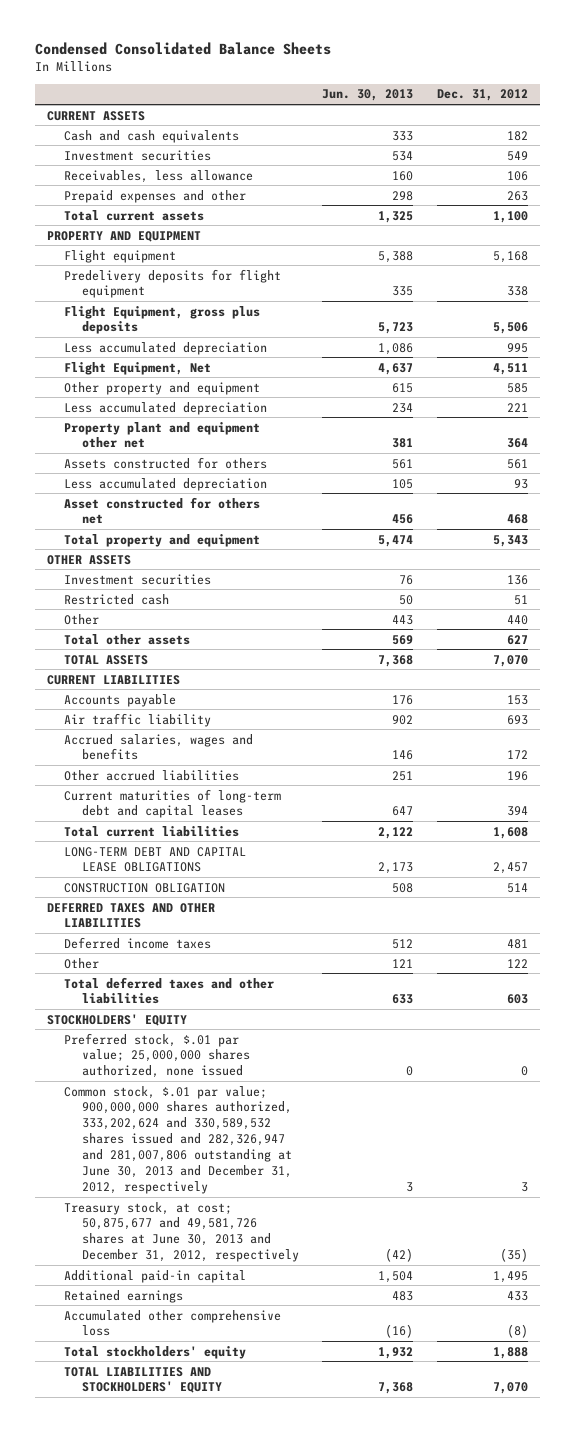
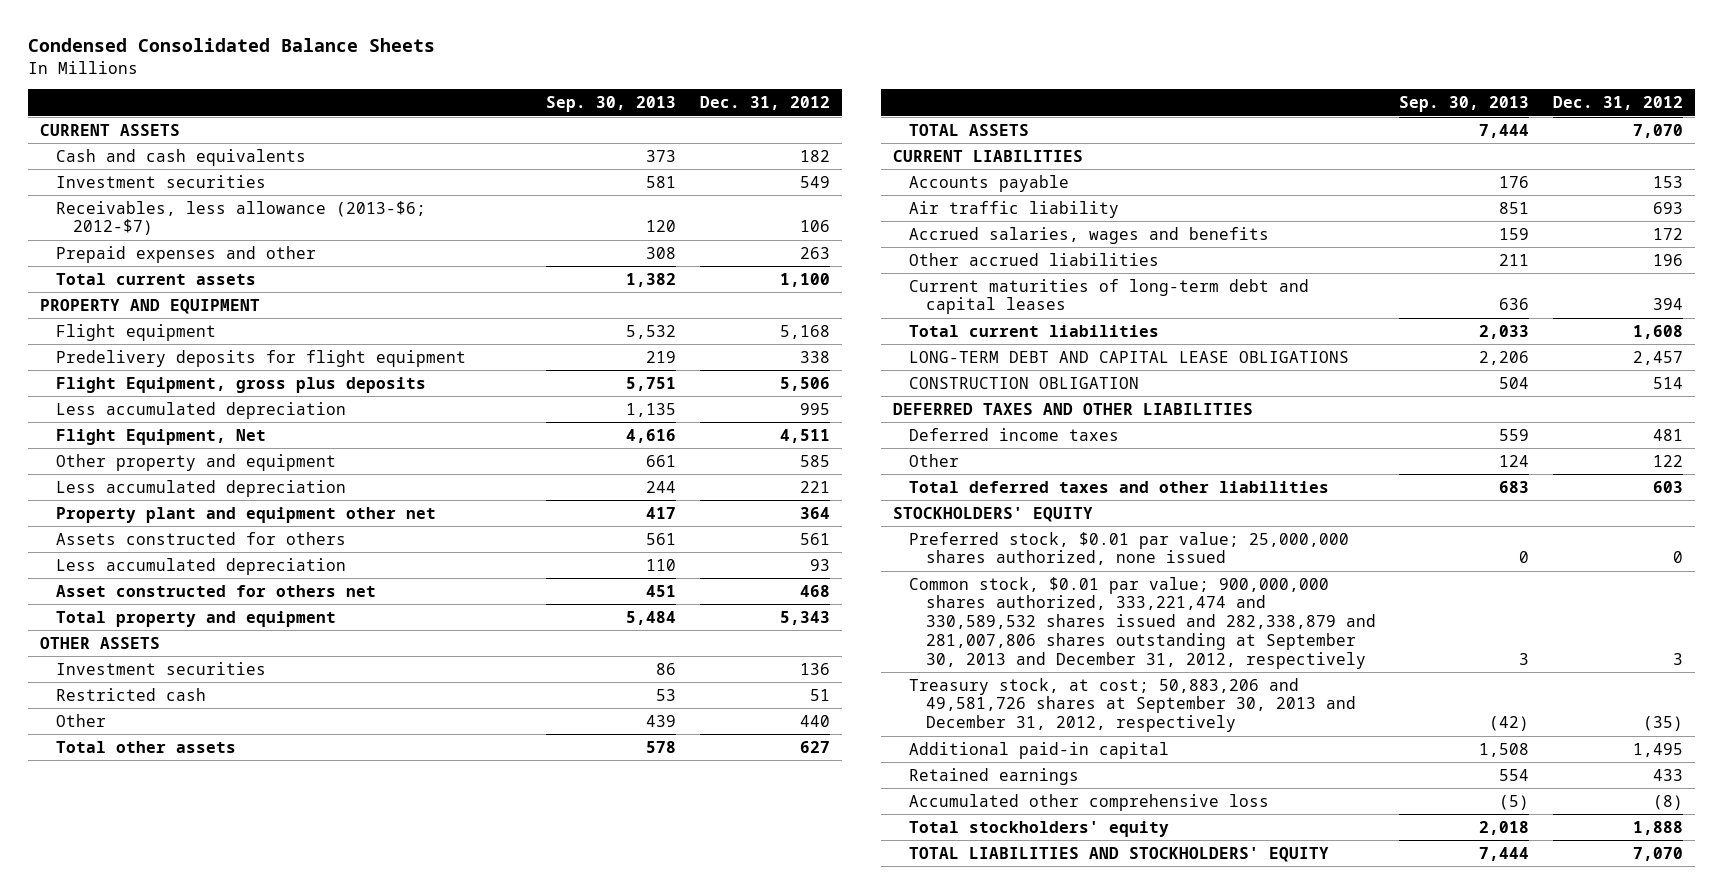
[322,89,414,102] Jun. 30, 2013 -> none
none -> [546,96,677,113] Sep. 30, 2013
[64,169,254,183] Receivables, less allowance -> [56,200,427,236] Receivables, less allowance (2013-$6; 2012-$7)
[64,1032,250,1079] Preferred stock, $.01 par value; 25,000,000 shares authorized, none issued -> [909,531,1350,566] Preferred stock, $0.01 par value; 25,000,000 shares authorized, none issued
[64,1085,292,1194] Common stock, $.01 par value; 900,000,000 shares authorized, 333,202,624 and 330,589,532 shares issued and 282,326,947 and 281,007,806 outstanding at June 30, 2013 and December 31, 2012, respectively -> [909,576,1376,669] Common stock, $0.01 par value; 900,000,000 shares authorized, 333,221,474 and 330,589,532 shares issued and 282,338,879 and 281,007,806 shares outstanding at September 30, 2013 and December 31, 2012, respectively
[64,1201,299,1263] Treasury stock, at cost; 50,875,677 and 49,581,726 shares at June 30, 2013 and December 31, 2012, respectively -> [909,677,1356,733] Treasury stock, at cost; 50,883,206 and 49,581,726 shares at September 30, 2013 and December 31, 2012, respectively

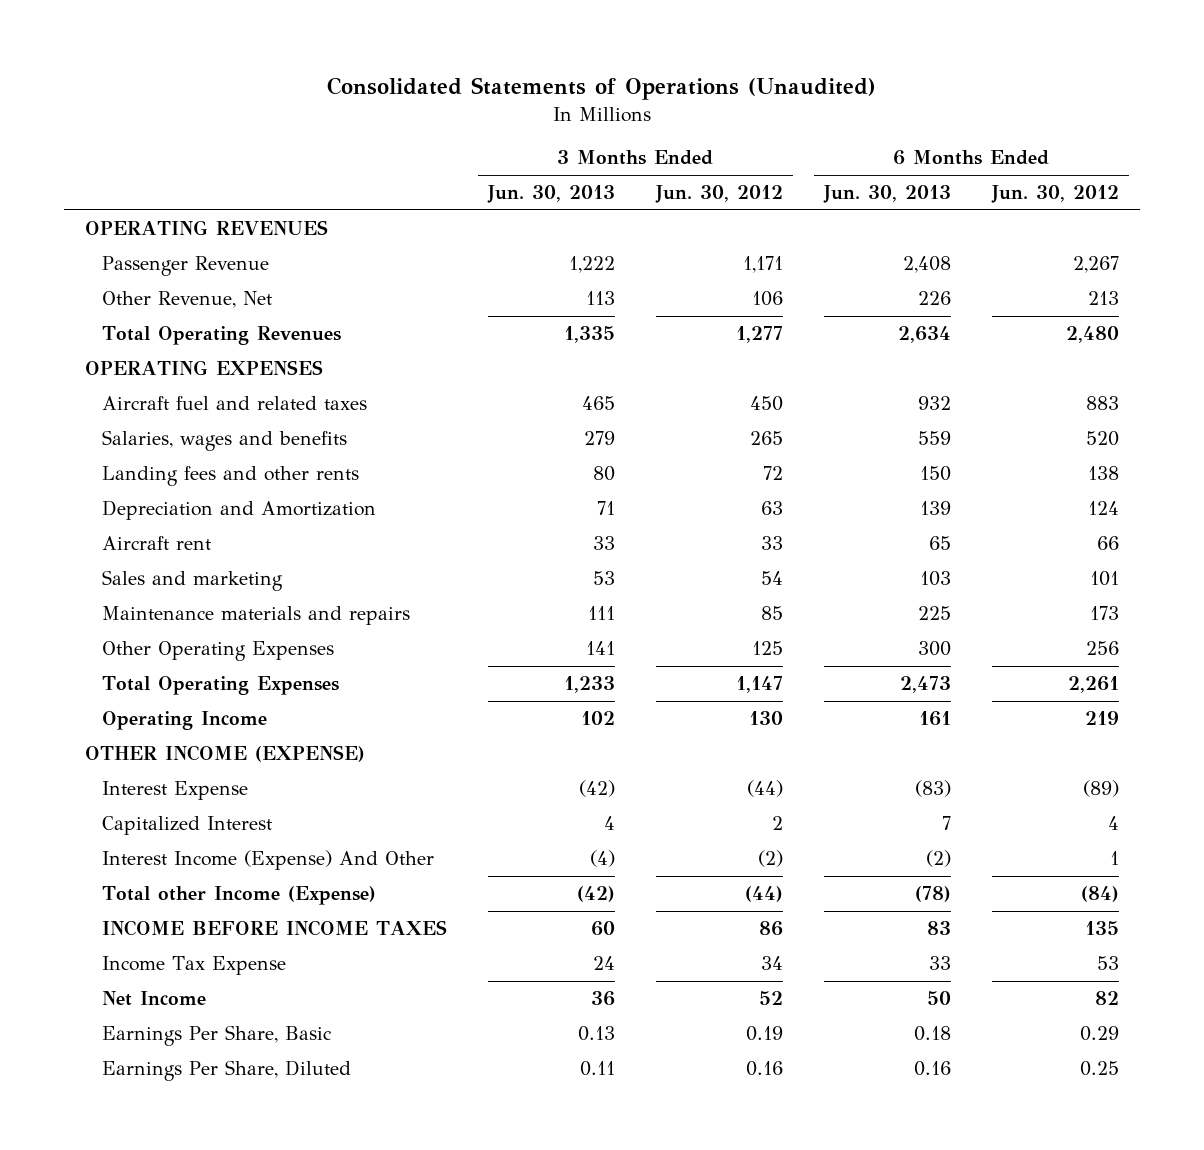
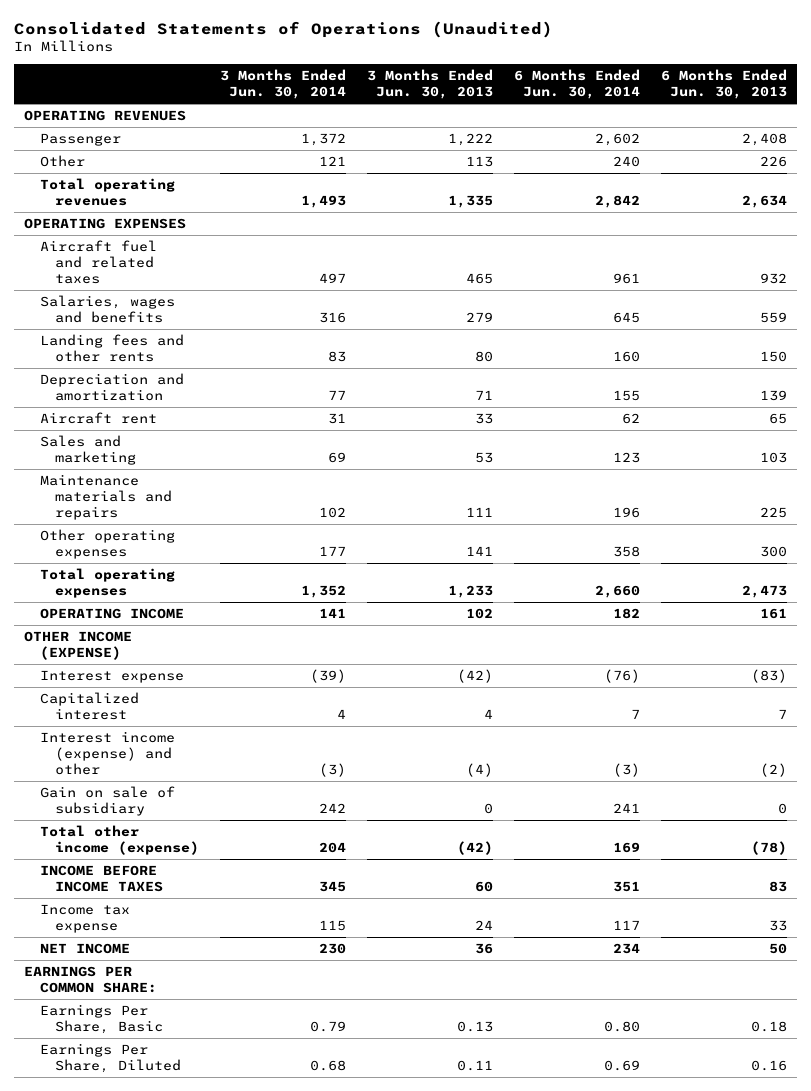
[654,185,783,204] Jun. 30, 2012 -> none
[990,185,1119,204] Jun. 30, 2012 -> none
none -> [220,69,347,100] 3 Months Ended Jun. 30, 2014
none -> [514,69,641,100] 6 Months Ended Jun. 30, 2014
[101,256,269,277] Passenger Revenue -> [39,133,121,147] Passenger
[101,291,272,309] Other Revenue, Net -> [39,155,85,168] Other
[101,326,341,346] Total Operating Revenues -> [39,178,175,207] Total operating revenues
[101,500,376,521] Depreciation and Amortization -> [39,373,184,402] Depreciation and amortization
[101,641,334,662] Other Operating Expenses -> [39,529,175,560] Other operating expenses
[101,676,339,696] Total Operating Expenses -> [39,568,175,599] Total operating expenses
[101,711,267,731] Operating Income -> [39,608,184,620] OPERATING INCOME
[101,781,248,801] Interest Expense -> [39,670,184,684] Interest expense
[101,816,272,836] Capitalized Interest -> [39,692,139,721] Capitalized interest
[101,850,434,871] Interest Income (Expense) And Other -> [39,731,175,775] Interest income (expense) and other
none -> [39,786,175,817] Gain on sale of subsidiary
[101,886,376,906] Total other Income (Expense) -> [39,825,200,856] Total other income (expense)
[101,956,286,976] Income Tax Expense -> [39,904,130,934] Income tax expense
[101,991,206,1007] Net Income -> [39,943,130,955] NET INCOME
none -> [24,966,157,994] EARNINGS PER COMMON SHARE:

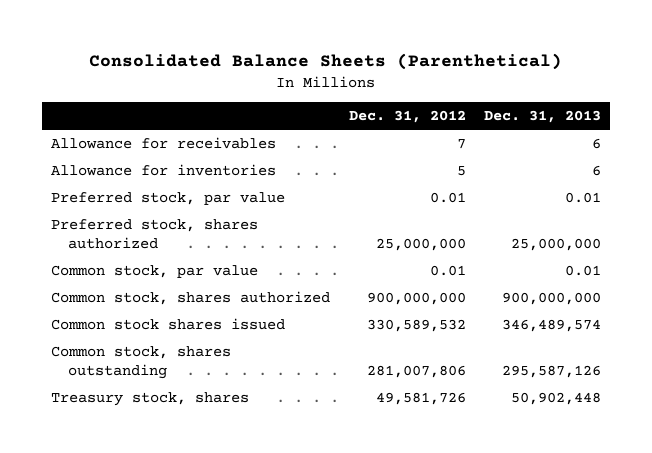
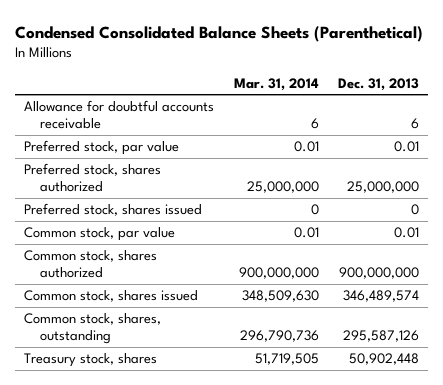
[89,52,563,70] Consolidated Balance Sheets (Parenthetical) -> [14,25,423,42] Condensed Consolidated Balance Sheets (Parenthetical)
[348,110,466,124] Dec. 31, 2012 -> none
none -> [233,77,319,91] Mar. 31, 2014
[51,163,277,176] Allowance for inventories -> none
[51,136,277,149] Allowance for receivables -> [24,100,215,130] Allowance for doubtful accounts receivable
none -> [24,203,203,217] Preferred stock, shares issued
[51,317,286,330] Common stock shares issued -> [24,290,199,303] Common stock, shares issued
[51,345,232,380] Common stock, shares outstanding -> [24,313,162,345] Common stock, shares, outstanding

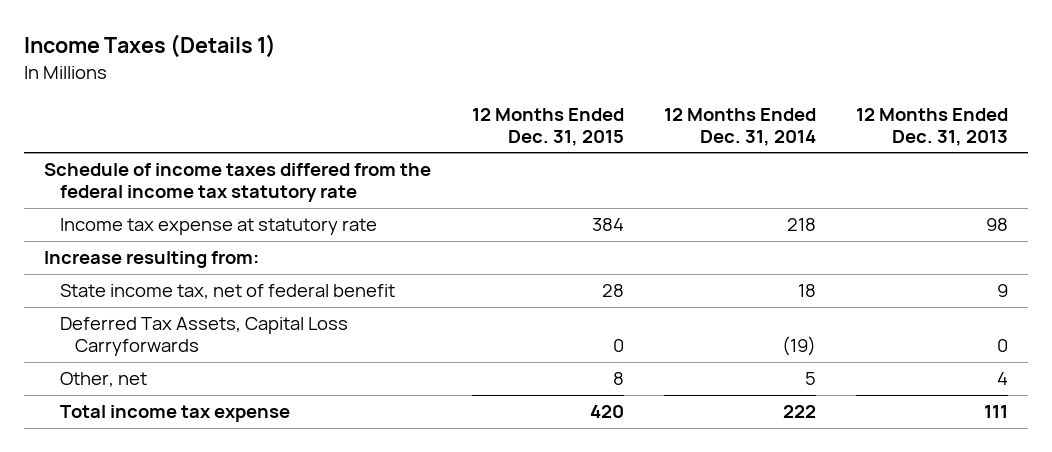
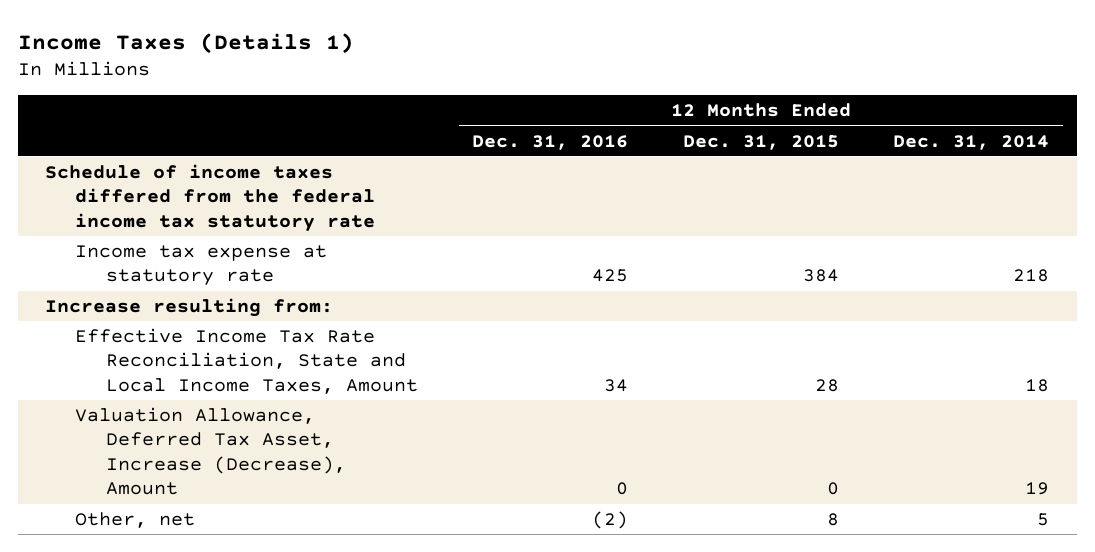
[855,107,1008,146] 12 Months Ended Dec. 31, 2013 -> none
none -> [472,134,629,150] Dec. 31, 2016
[59,284,395,300] State income tax, net of federal benefit -> [75,328,418,394] Effective Income Tax Rate Reconciliation, State and Local Income Taxes, Amount
[59,317,348,357] Deferred Tax Assets, Capital Loss Carryforwards -> [75,407,346,496] Valuation Allowance, Deferred Tax Asset, Increase (Decrease), Amount
[781,336,816,357] (19) -> [1025,482,1050,496] 19
[59,405,290,423] Total income tax expense -> none

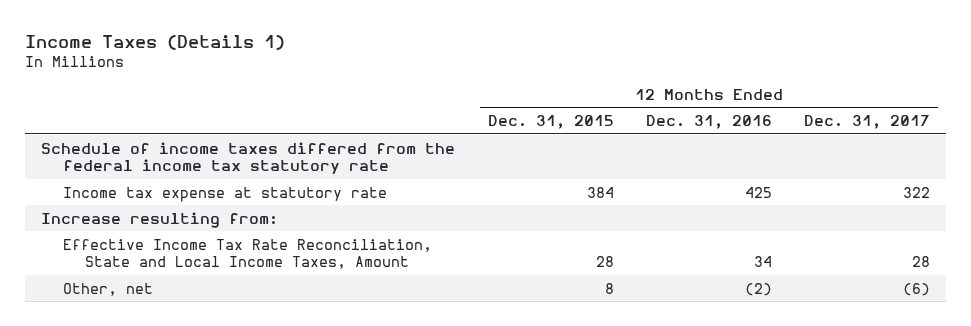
[893,134,1050,150] Dec. 31, 2014 -> none
none -> [804,115,931,130] Dec. 31, 2017
[75,407,346,496] Valuation Allowance, Deferred Tax Asset, Increase (Decrease), Amount -> none

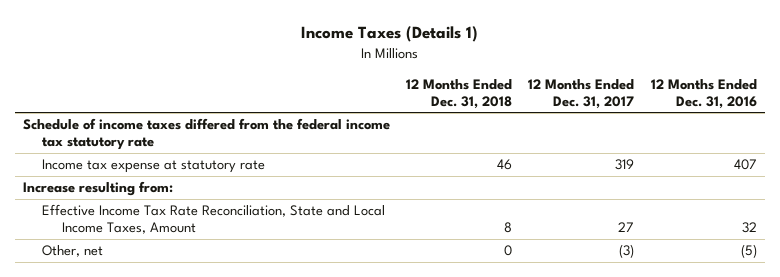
[487,115,614,130] Dec. 31, 2015 -> none
none -> [406,78,513,109] 12 Months Ended Dec. 31, 2018
[744,186,772,198] 425 -> [733,159,757,171] 407
[903,186,931,198] 322 -> [615,159,635,171] 319
[753,255,772,267] 34 -> [741,222,757,234] 32
[912,255,931,267] 28 -> [618,222,635,233] 27
[744,282,772,296] (2) -> [740,244,757,259] (5)
[903,282,931,296] (6) -> [619,244,635,259] (3)

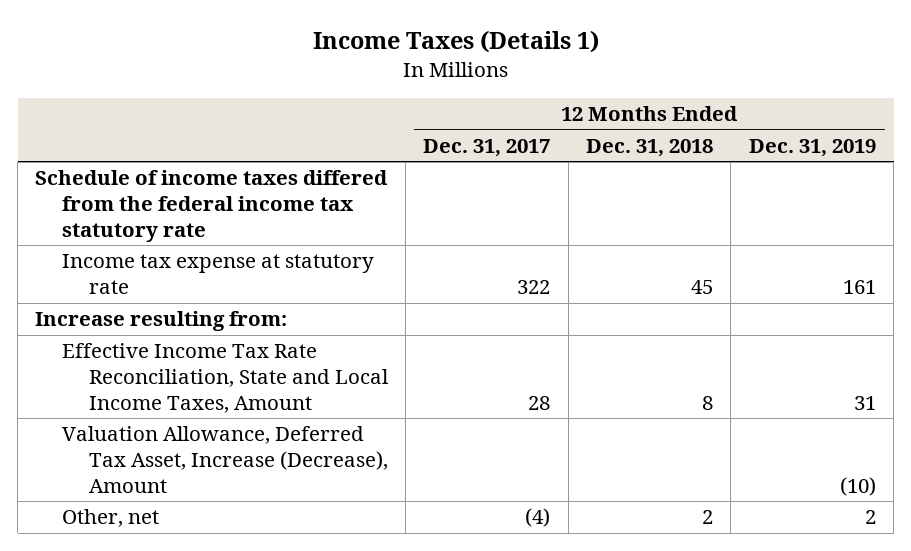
[650,78,757,109] 12 Months Ended Dec. 31, 2016 -> none
none -> [748,138,876,157] Dec. 31, 2019
[497,159,513,171] 46 -> [690,279,713,294] 45
[615,159,635,171] 319 -> [517,279,551,294] 322
[618,222,635,233] 27 -> [528,395,551,410] 28
none -> [61,426,388,493] Valuation Allowance, Deferred Tax Asset, Increase (Decrease), Amount
[504,245,513,257] 0 -> [701,510,713,525] 2
[619,244,635,259] (3) -> [525,508,551,528] (4)

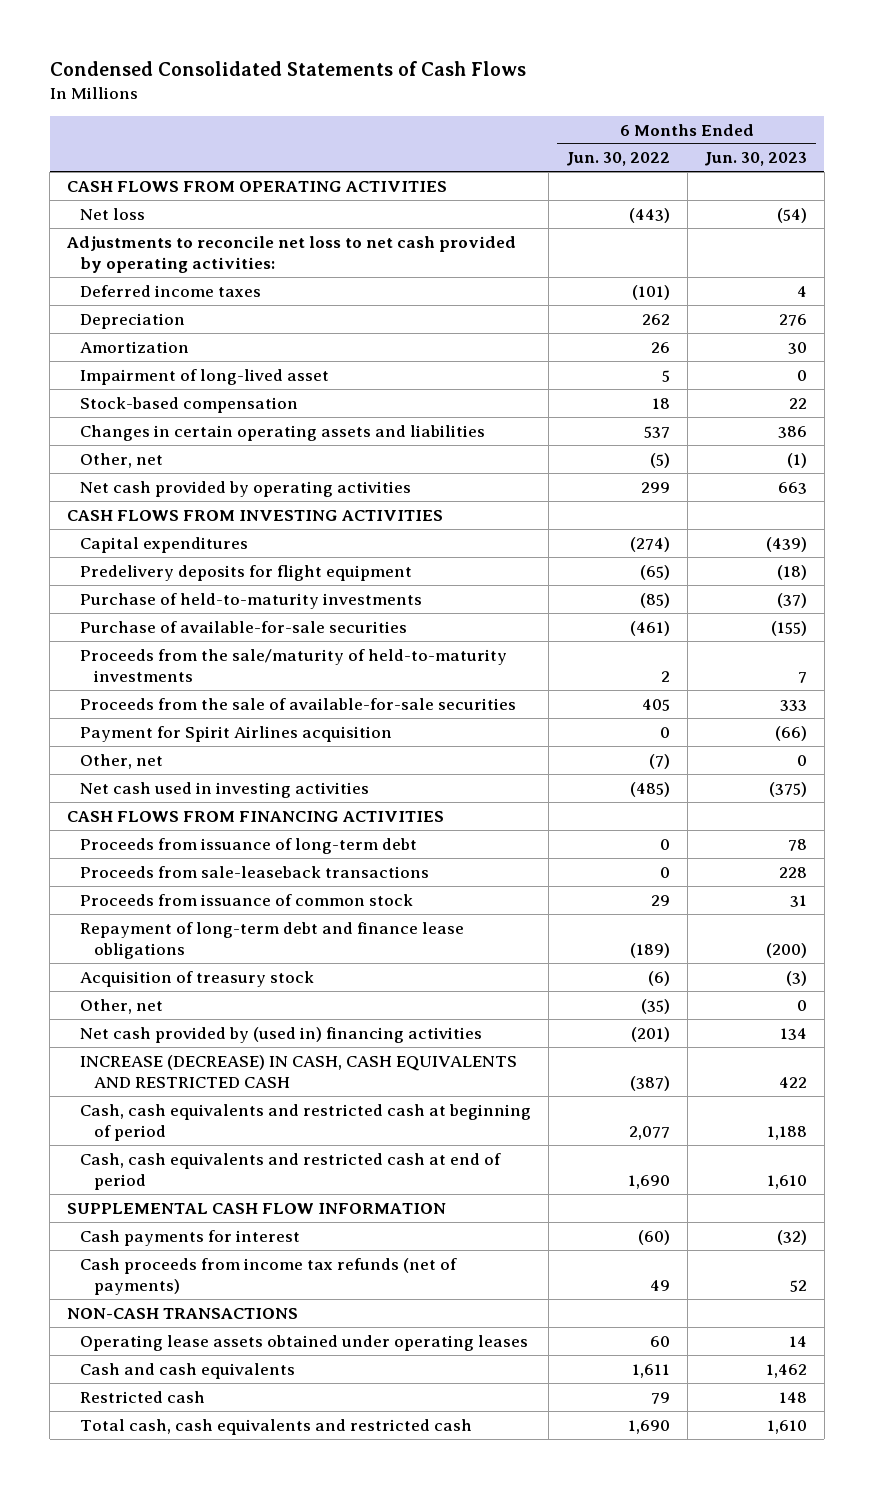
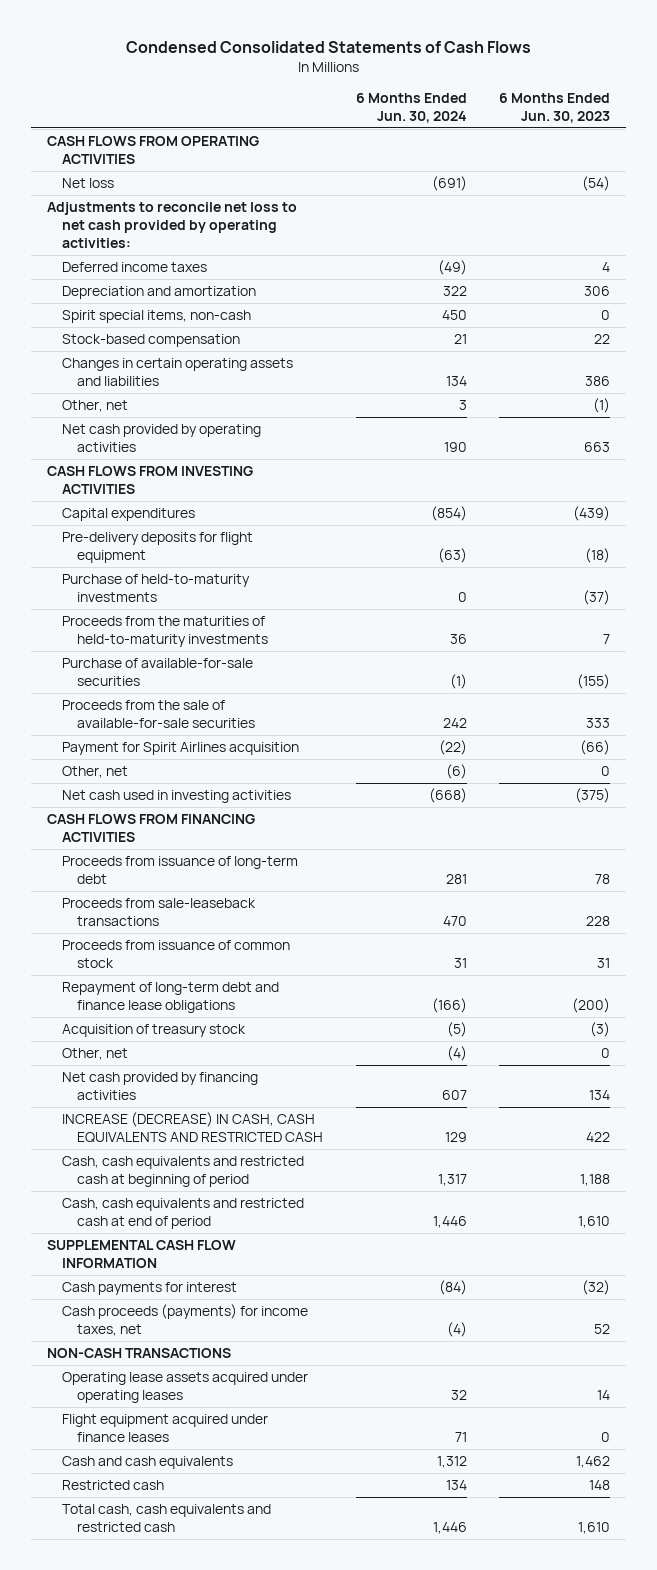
[565,152,670,167] Jun. 30, 2022 -> none
none -> [355,93,467,123] 6 Months Ended Jun. 30, 2024
[80,312,186,329] Depreciation -> none
[80,340,190,353] Amortization -> none
[80,368,330,385] Impairment of long-lived asset -> none
none -> [62,286,257,300] Depreciation and amortization
none -> [62,310,252,324] Spirit special items, non-cash
[80,564,413,581] Predelivery deposits for flight equipment -> [62,532,254,563] Pre-delivery deposits for flight equipment
none -> [62,616,269,647] Proceeds from the maturities of held-to-maturity investments
[80,648,508,683] Proceeds from the sale/maturity of held-to-maturity investments -> none
[80,1026,483,1043] Net cash provided by (used in) financing activities -> [62,1072,259,1100] Net cash provided by financing activities
[80,1257,458,1296] Cash proceeds from income tax refunds (net of payments) -> [62,1304,309,1336] Cash proceeds (payments) for income taxes, net
[80,1334,529,1351] Operating lease assets obtained under operating leases -> [62,1372,309,1403] Operating lease assets acquired under operating leases
none -> [62,1414,269,1442] Flight equipment acquired under finance leases

